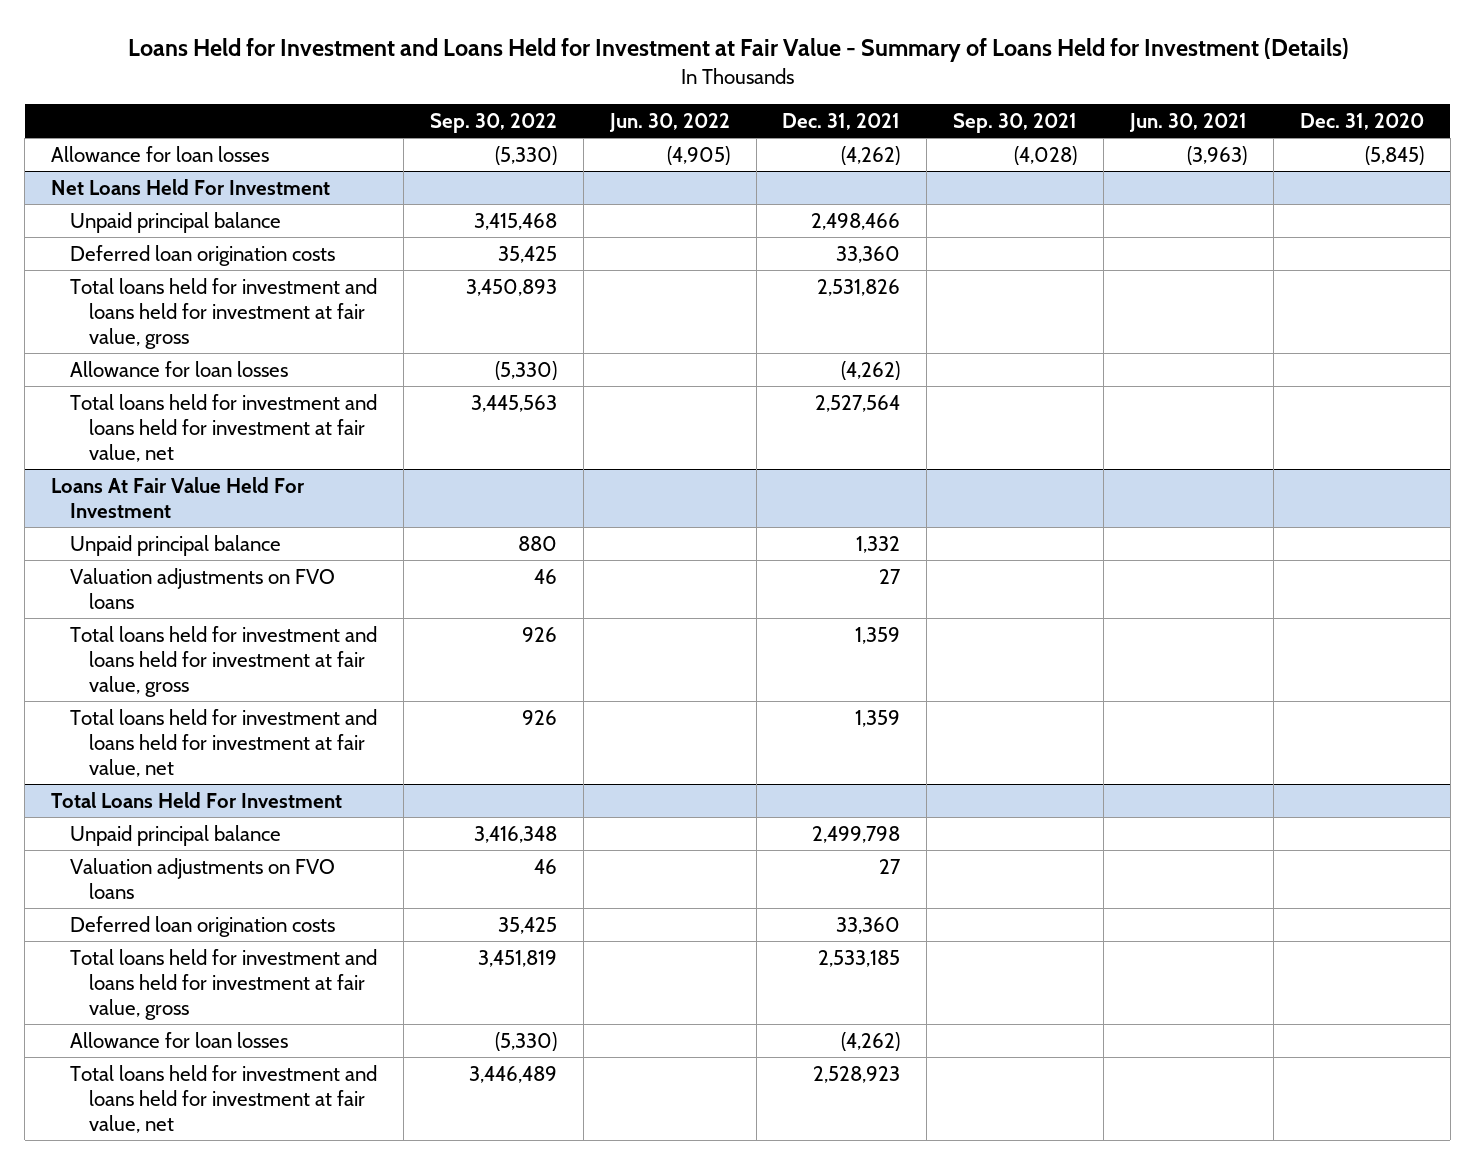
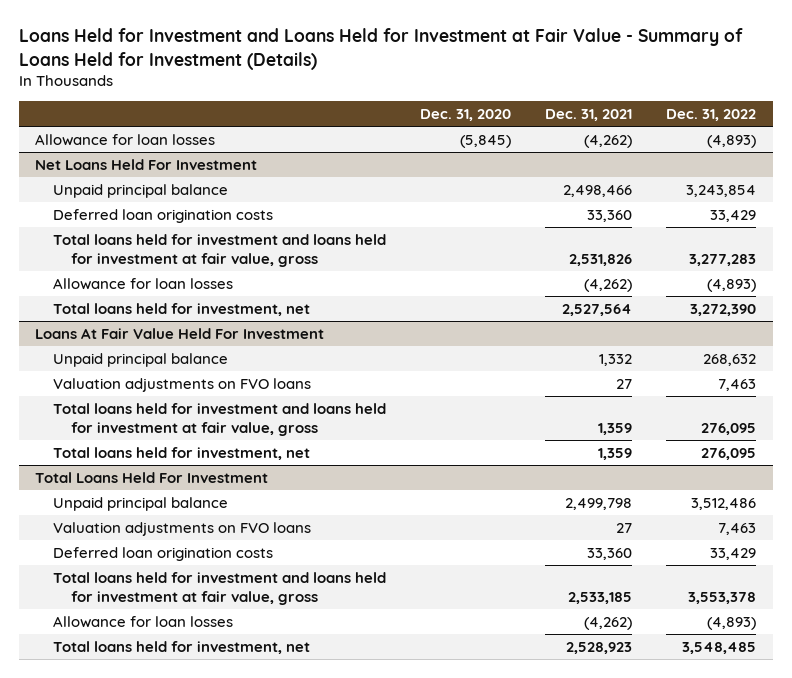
[429,112,557,133] Sep. 30, 2022 -> none
[608,112,730,132] Jun. 30, 2022 -> none
[953,112,1078,133] Sep. 30, 2021 -> none
[1128,112,1247,132] Jun. 30, 2021 -> none
none -> [666,109,757,122] Dec. 31, 2022
[70,393,378,462] Total loans held for investment and loans held for investment at fair value, net -> [53,302,311,316] Total loans held for investment, net
[70,708,378,777] Total loans held for investment and loans held for investment at fair value, net -> [53,446,311,460] Total loans held for investment, net
[70,1064,378,1133] Total loans held for investment and loans held for investment at fair value, net -> [53,640,311,654] Total loans held for investment, net

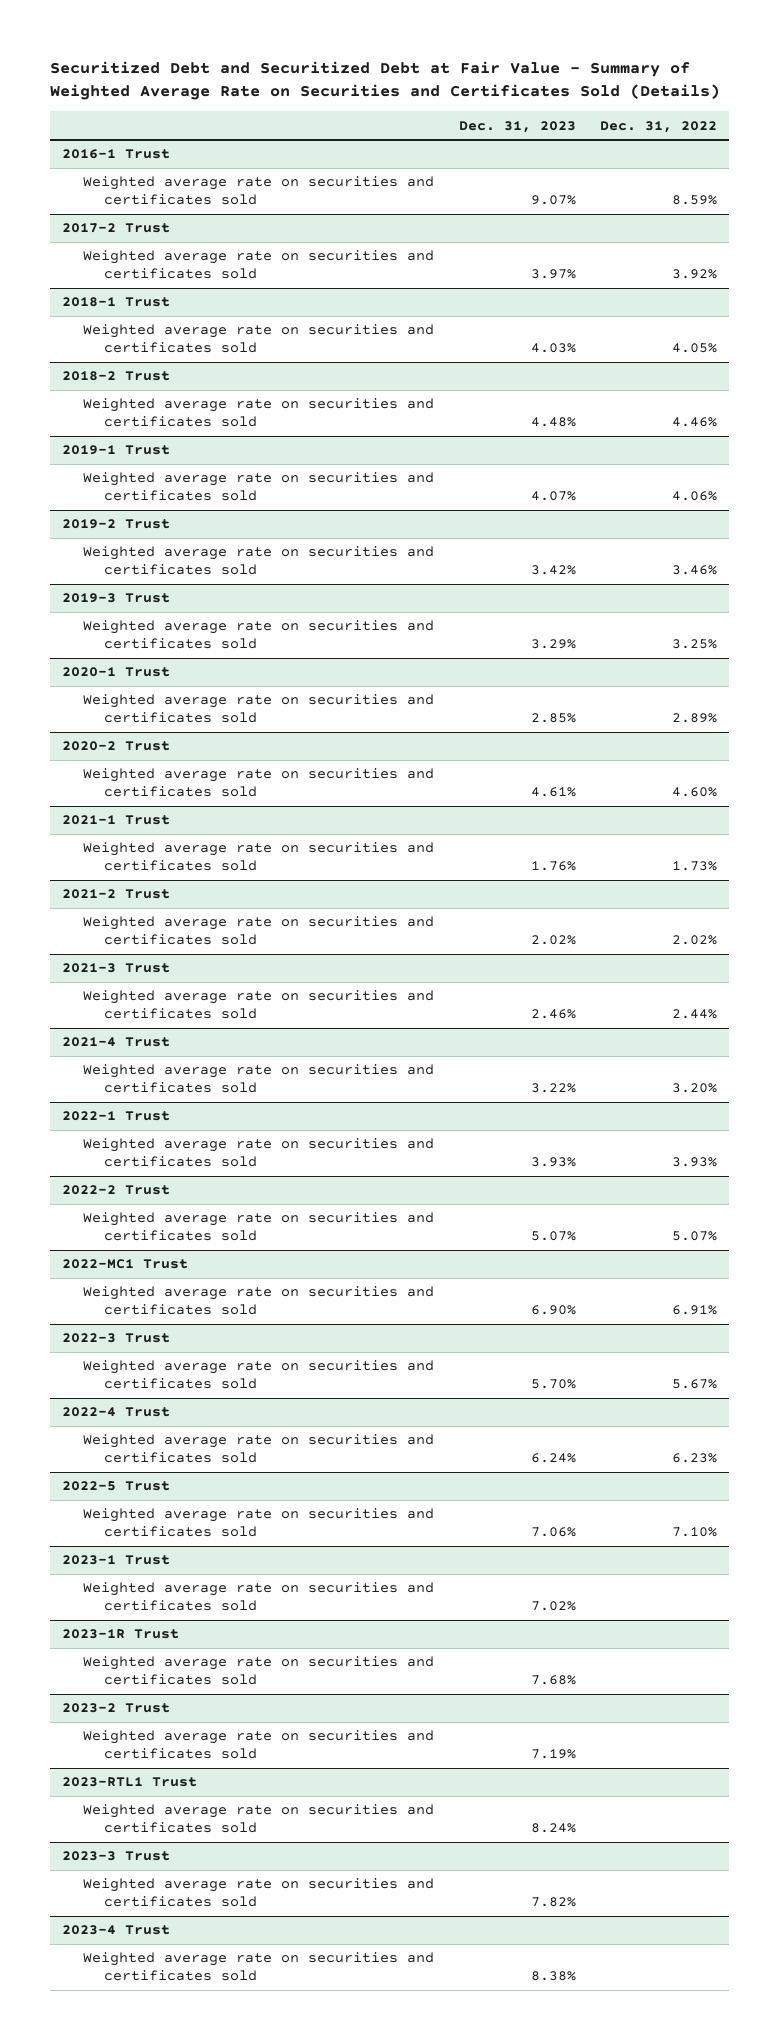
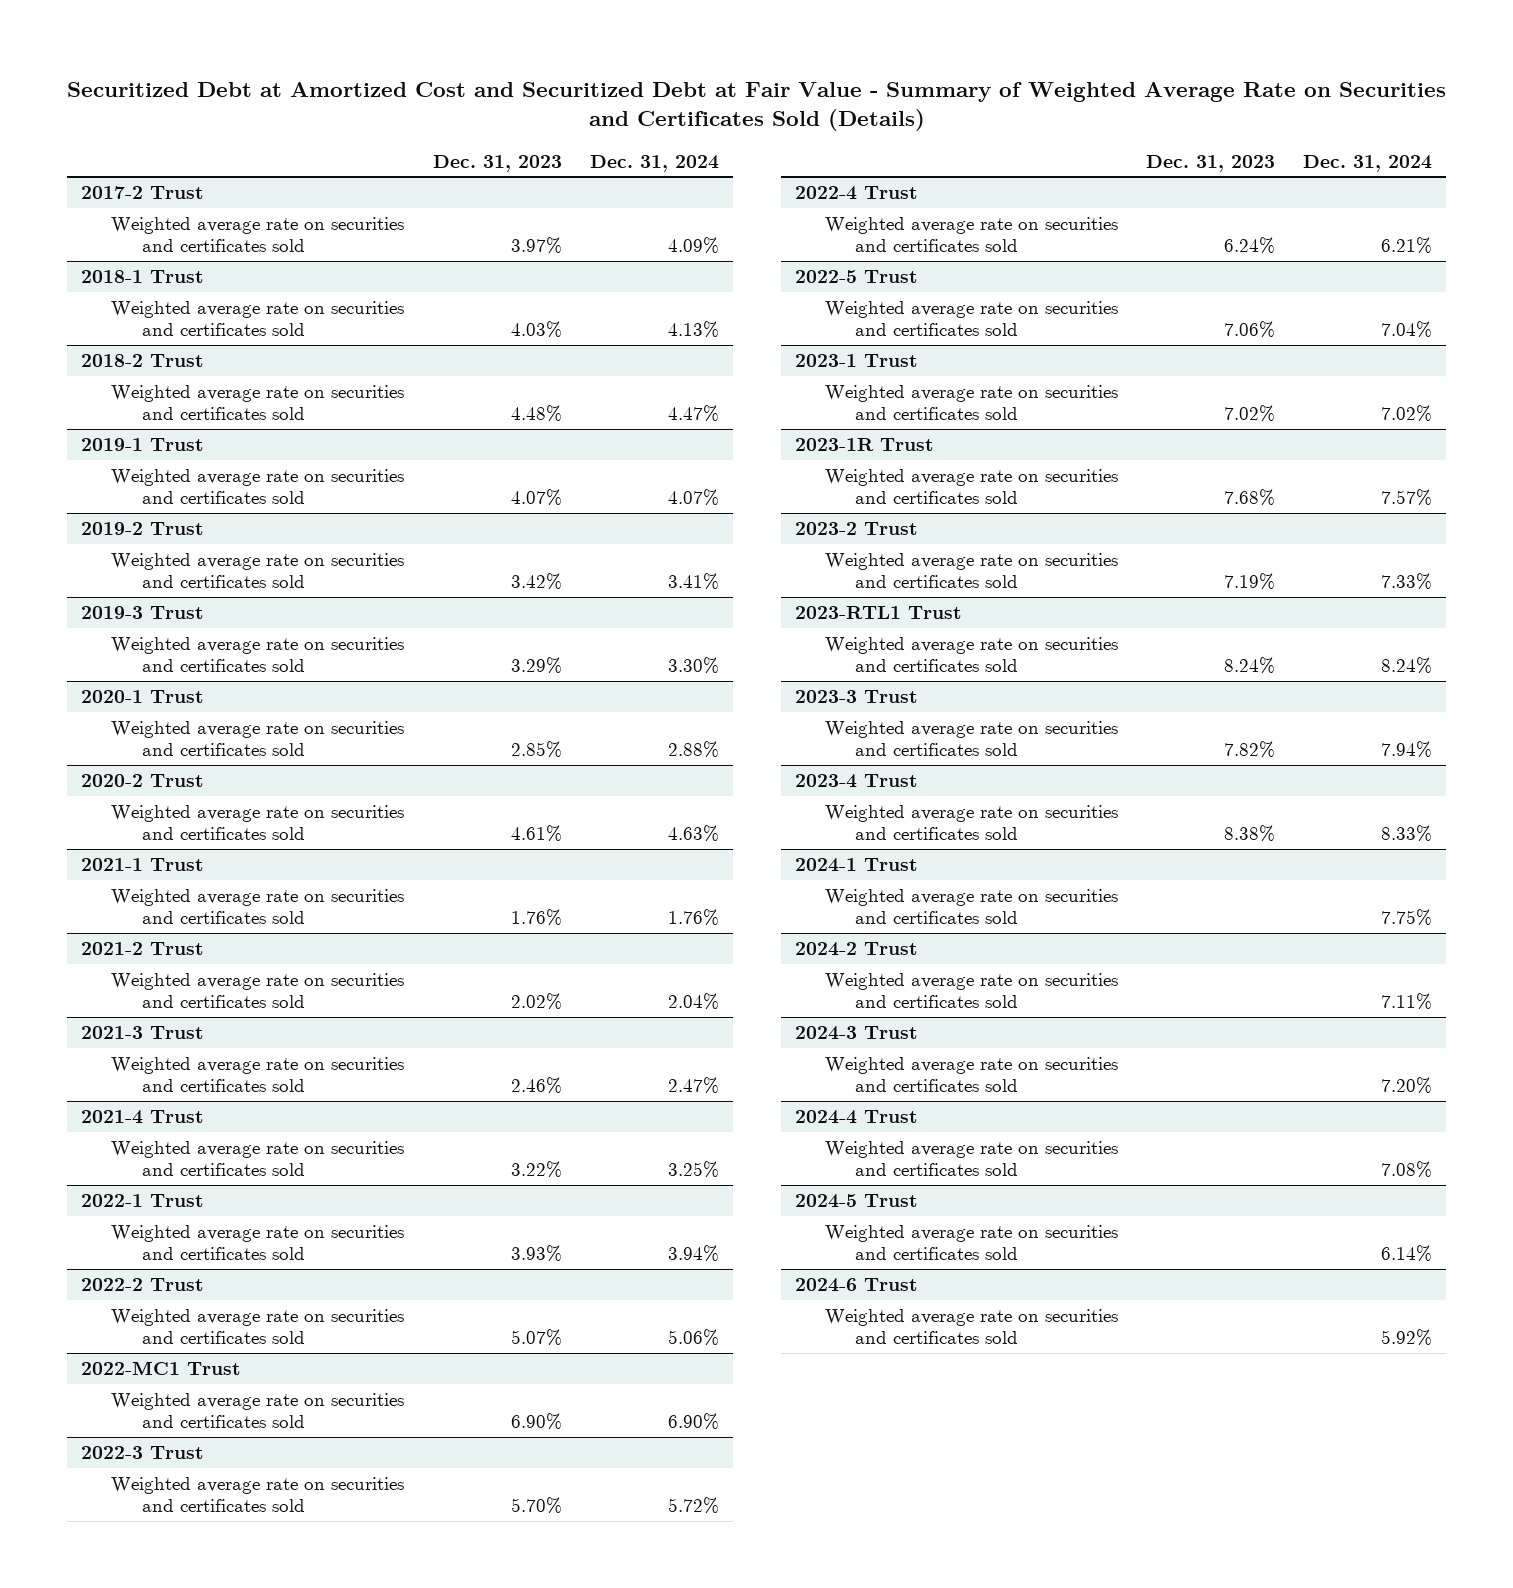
[49,61,720,101] Securitized Debt and Securitized Debt at Fair Value - Summary of Weighted Average Rate on Securities and Certificates Sold (Details) -> [66,81,1446,132] Securitized Debt at Amortized Cost and Securitized Debt at Fair Value - Summary of Weighted Average Rate on Securities and Certificates Sold (Details)
[600,120,718,133] Dec. 31, 2022 -> none
none -> [589,154,719,172] Dec. 31, 2024
[62,149,171,160] 2016-1 Trust -> none
[83,176,435,205] Weighted average rate on securities and certificates sold -> none
none -> [794,858,918,873] 2024-1 Trust
none -> [825,889,1119,925] Weighted average rate on securities and certificates sold
none -> [794,942,918,957] 2024-2 Trust
none -> [825,973,1119,1009] Weighted average rate on securities and certificates sold
none -> [794,1026,918,1041] 2024-3 Trust
none -> [825,1057,1119,1093] Weighted average rate on securities and certificates sold
none -> [794,1110,918,1125] 2024-4 Trust
none -> [825,1141,1119,1177] Weighted average rate on securities and certificates sold
none -> [794,1194,918,1209] 2024-5 Trust
none -> [825,1225,1119,1261] Weighted average rate on securities and certificates sold
none -> [794,1278,918,1293] 2024-6 Trust
none -> [825,1309,1119,1345] Weighted average rate on securities and certificates sold

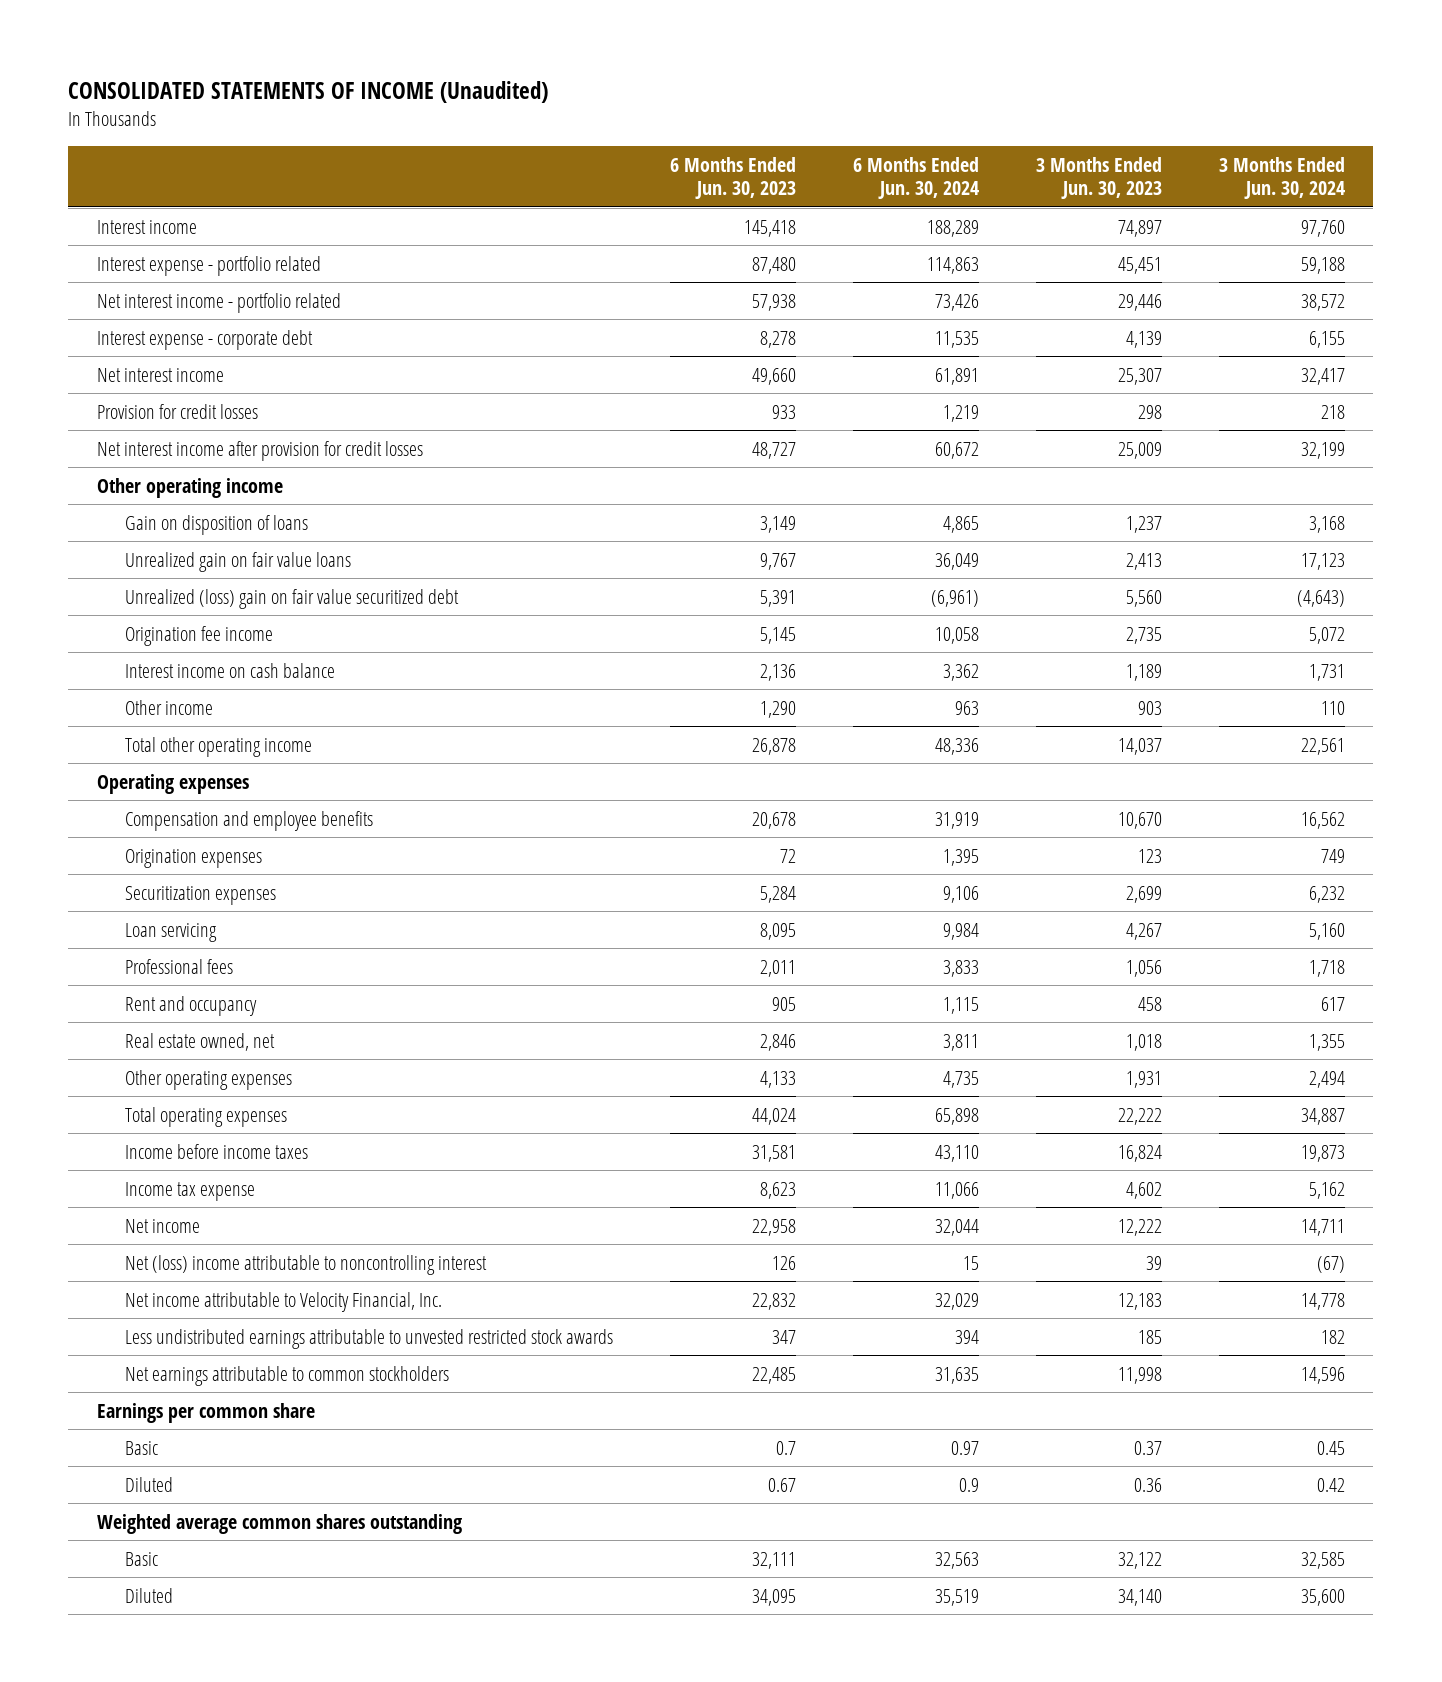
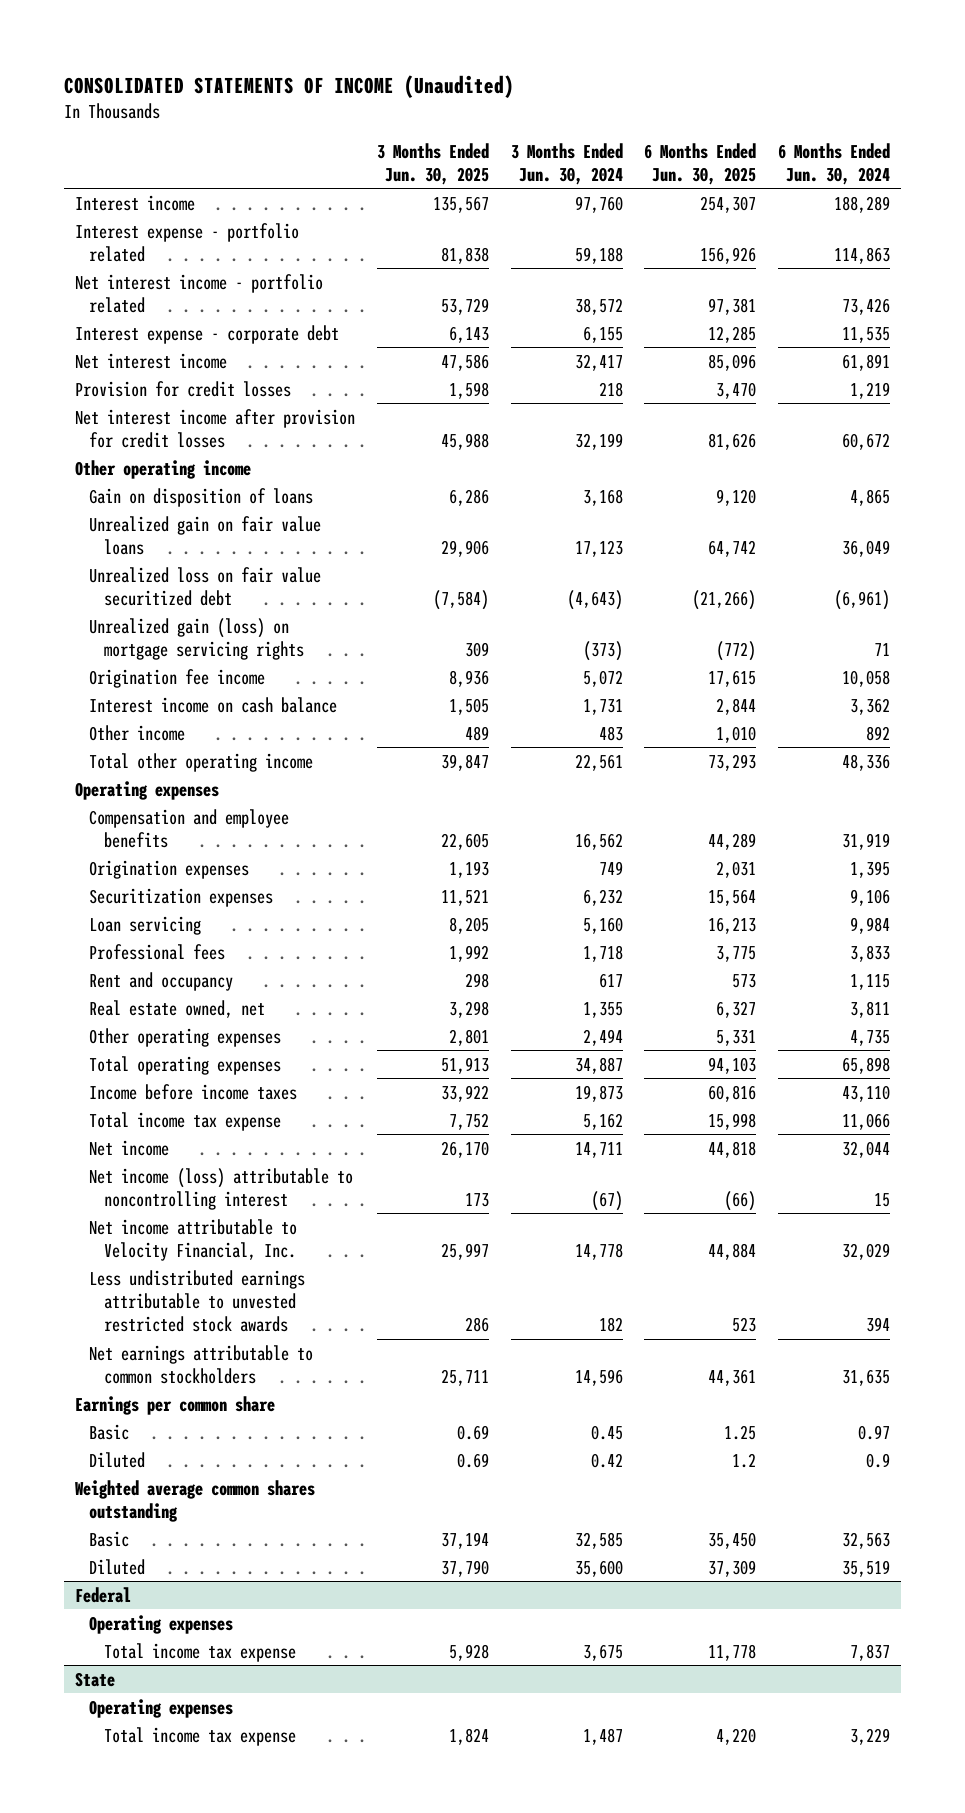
[669,156,796,200] 6 Months Ended Jun. 30, 2023 -> none
[1035,156,1162,200] 3 Months Ended Jun. 30, 2023 -> none
none -> [376,142,489,185] 3 Months Ended Jun. 30, 2025
none -> [644,142,757,185] 6 Months Ended Jun. 30, 2025
[124,588,459,609] Unrealized (loss) gain on fair value securitized debt -> [89,566,322,606] Unrealized loss on fair value securitized debt
none -> [89,617,304,660] Unrealized gain (loss) on mortgage servicing rights
[954,700,979,715] 963 -> [866,725,891,741] 892
[1320,700,1345,715] 110 -> [598,725,623,741] 483
[124,1181,255,1201] Income tax expense -> [89,1111,282,1131] Total income tax expense
[124,1254,487,1275] Net (loss) income attributable to noncontrolling interest -> [89,1167,354,1210] Net income (loss) attributable to noncontrolling interest
none -> [74,1586,131,1603] Federal
none -> [89,1614,234,1634] Operating expenses
none -> [103,1642,296,1662] Total income tax expense
none -> [74,1671,115,1687] State
none -> [89,1698,234,1718] Operating expenses
none -> [103,1726,296,1746] Total income tax expense

